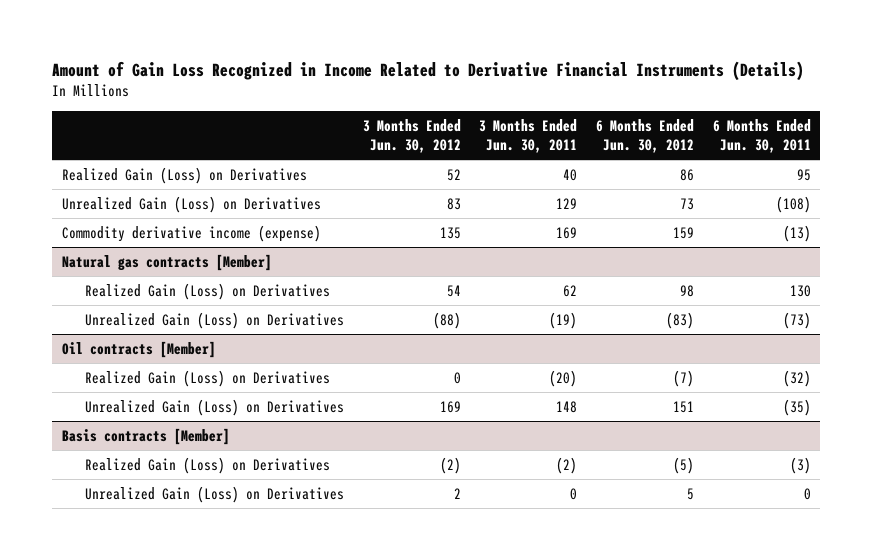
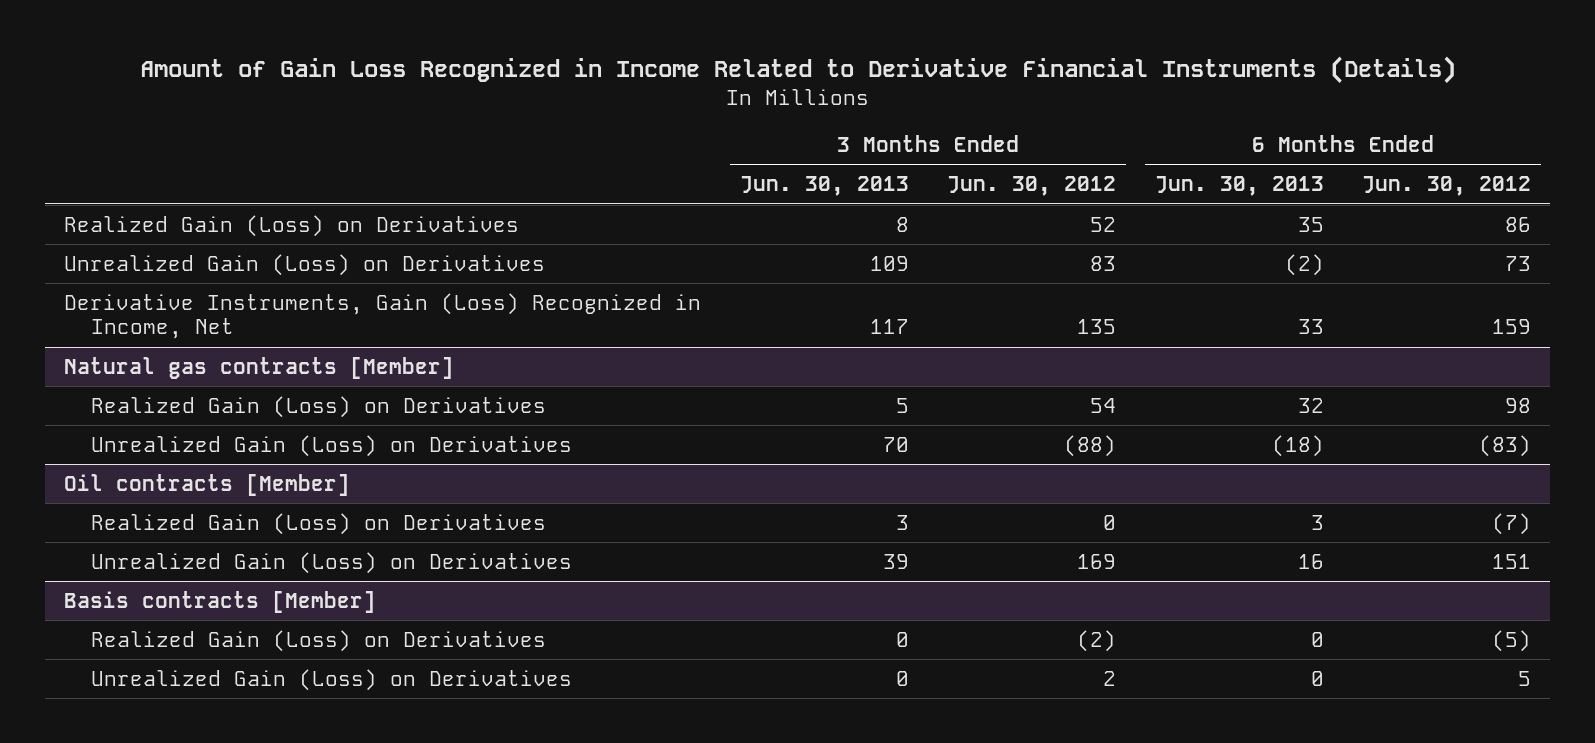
[479,119,578,153] 3 Months Ended Jun. 30, 2011 -> none
[712,119,811,153] 6 Months Ended Jun. 30, 2011 -> none
none -> [739,176,909,197] Jun. 30, 2013
none -> [1154,176,1324,197] Jun. 30, 2013
[61,224,321,242] Commodity derivative income (expense) -> [64,292,702,340] Derivative Instruments, Gain (Loss) Recognized in Income, Net

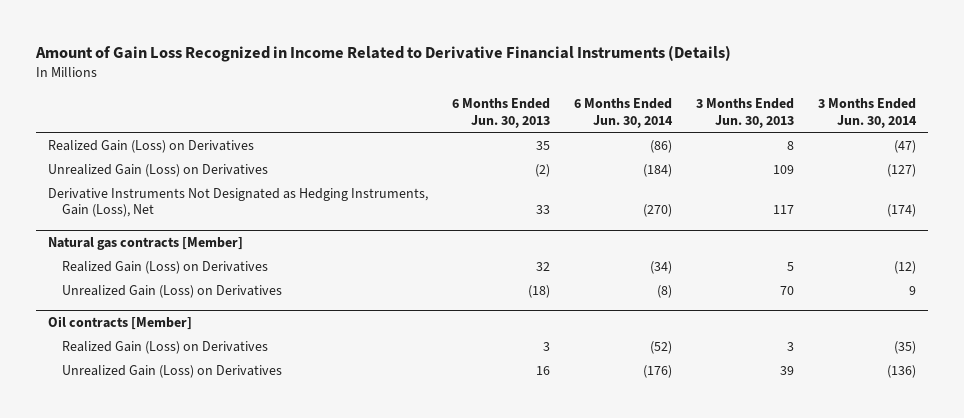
[947,176,1117,197] Jun. 30, 2012 -> none
[1362,176,1532,197] Jun. 30, 2012 -> none
none -> [574,98,674,128] 6 Months Ended Jun. 30, 2014
none -> [818,98,918,128] 3 Months Ended Jun. 30, 2014
[64,292,702,340] Derivative Instruments, Gain (Loss) Recognized in Income, Net -> [48,187,429,218] Derivative Instruments Not Designated as Hedging Instruments, Gain (Loss), Net
[64,590,377,613] Basis contracts [Member] -> none
[90,629,546,652] Realized Gain (Loss) on Derivatives -> none
[90,668,572,691] Unrealized Gain (Loss) on Derivatives -> none

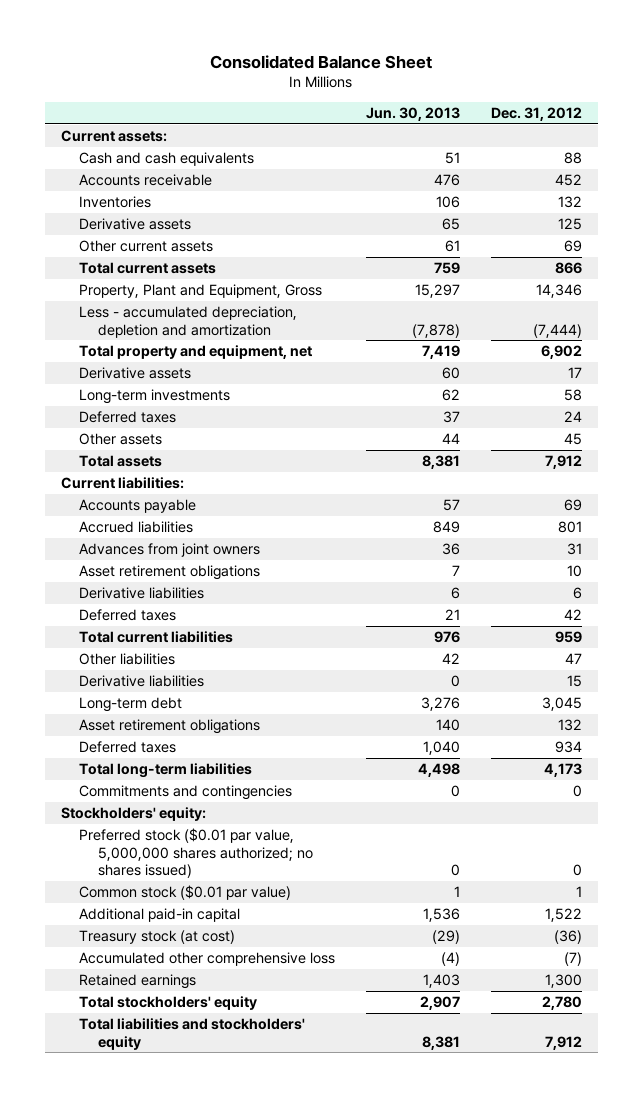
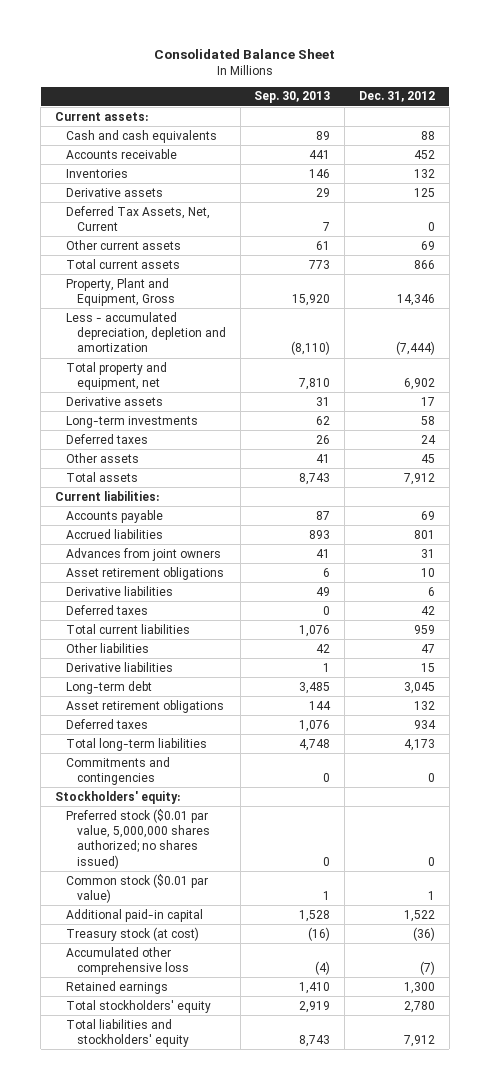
[366,107,461,122] Jun. 30, 2013 -> none
none -> [254,91,331,104] Sep. 30, 2013
none -> [65,205,210,231] Deferred Tax Assets, Net, Current

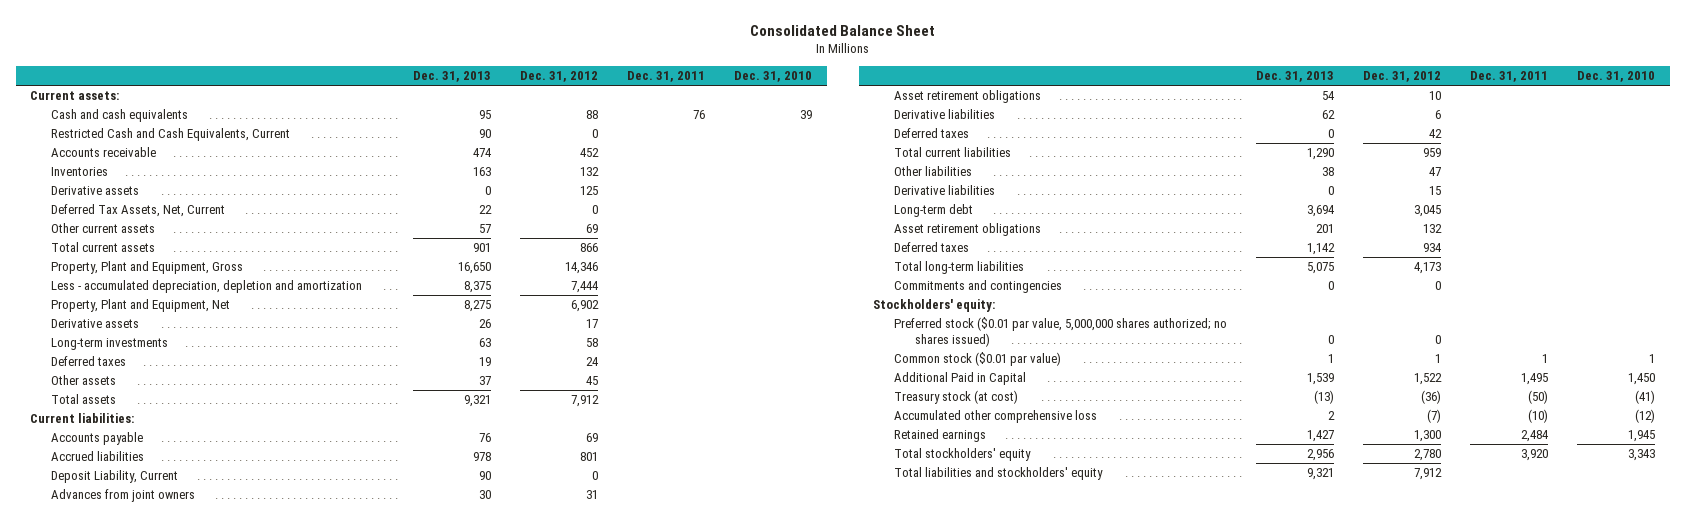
[254,91,331,104] Sep. 30, 2013 -> none
none -> [412,71,491,83] Dec. 31, 2013
none -> [626,71,705,83] Dec. 31, 2011
none -> [734,71,813,83] Dec. 31, 2010
none -> [50,128,290,142] Restricted Cash and Cash Equivalents, Current
[395,341,435,356] (7,444) -> [570,281,599,294] 7,444
[65,361,167,390] Total property and equipment, net -> [50,299,230,313] Property, Plant and Equipment, Net
none -> [50,470,178,484] Deposit Liability, Current
[65,908,203,922] Additional paid-in capital -> [893,372,1026,386] Additional Paid in Capital

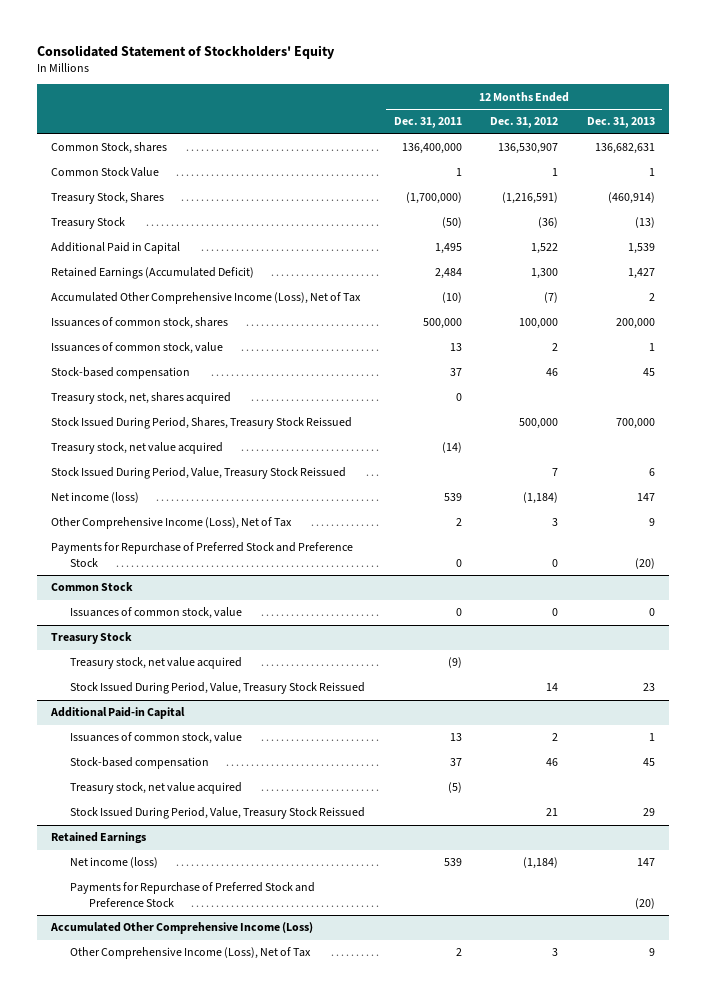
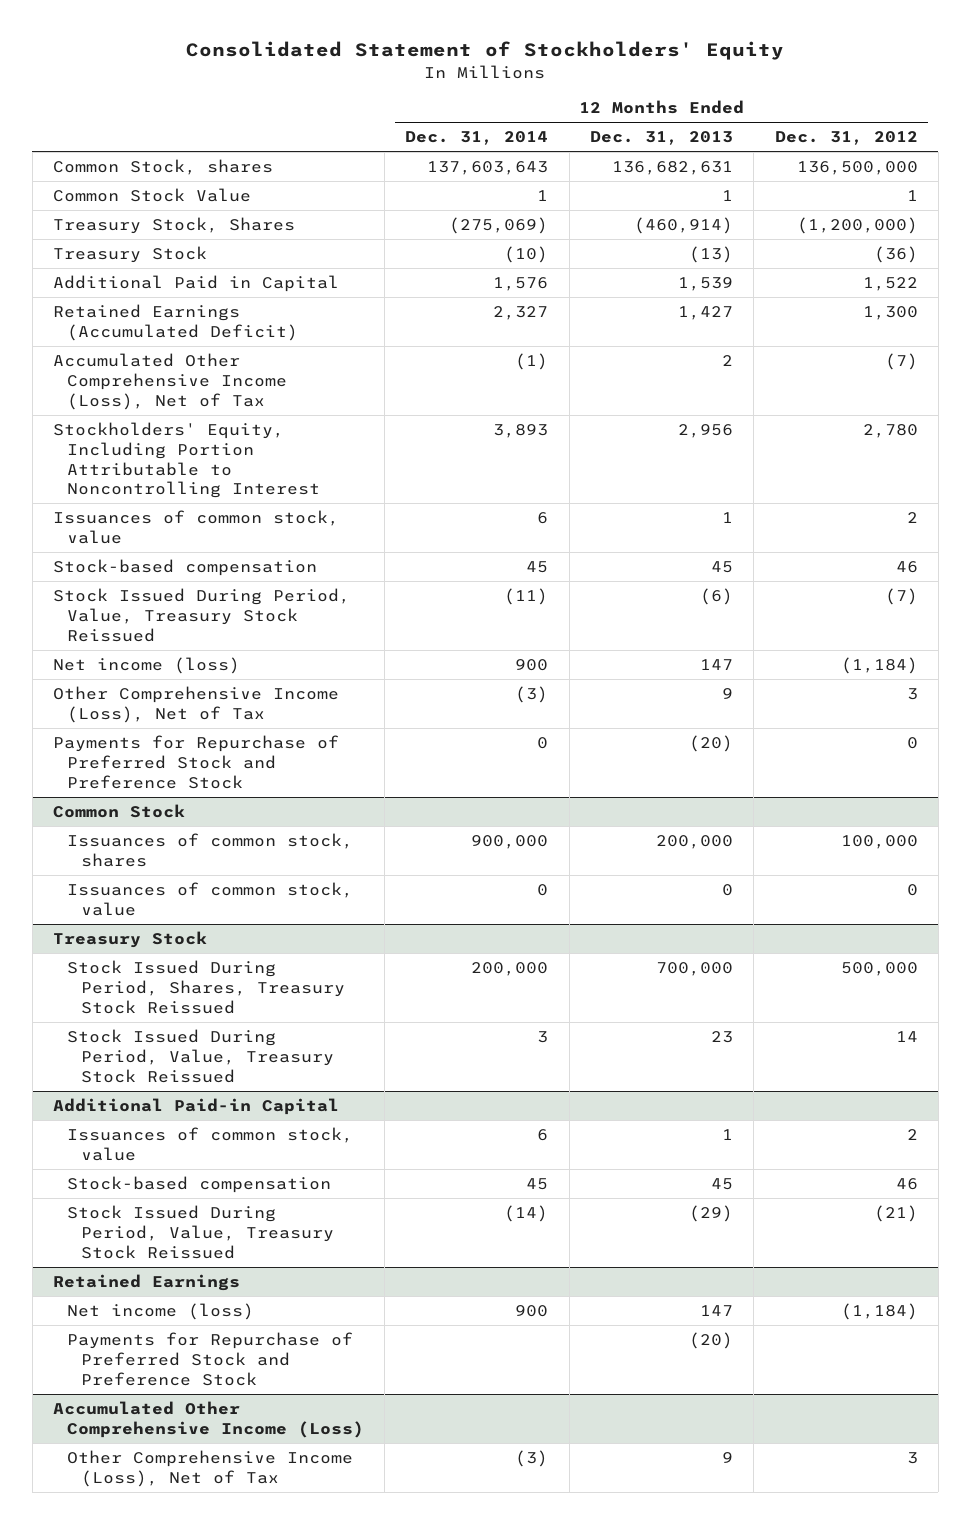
[393,117,462,129] Dec. 31, 2011 -> none
none -> [405,131,549,146] Dec. 31, 2014
[498,143,559,155] 136,530,907 -> [796,160,918,175] 136,500,000
[502,192,559,205] (1,216,591) -> [796,216,918,234] (1,200,000)
[51,317,229,330] Issuances of common stock, shares -> none
none -> [52,421,320,499] Stockholders' Equity, Including Portion Attributable to Noncontrolling Interest
[51,392,232,405] Treasury stock, net, shares acquired -> none
[51,417,353,430] Stock Issued During Period, Shares, Treasury Stock Reissued -> none
[51,442,224,455] Treasury stock, net value acquired -> none
[552,468,559,477] 7 -> [884,587,918,605] (7)
[648,468,655,477] 6 -> [700,587,734,605] (6)
none -> [66,832,353,867] Issuances of common stock, shares
[69,657,242,670] Treasury stock, net value acquired -> none
none -> [66,959,345,1014] Stock Issued During Period, Shares, Treasury Stock Reissued
[69,782,242,795] Treasury stock, net value acquired -> none
[546,808,559,817] 21 -> [873,1204,918,1222] (21)
[642,808,655,817] 29 -> [689,1204,734,1222] (29)

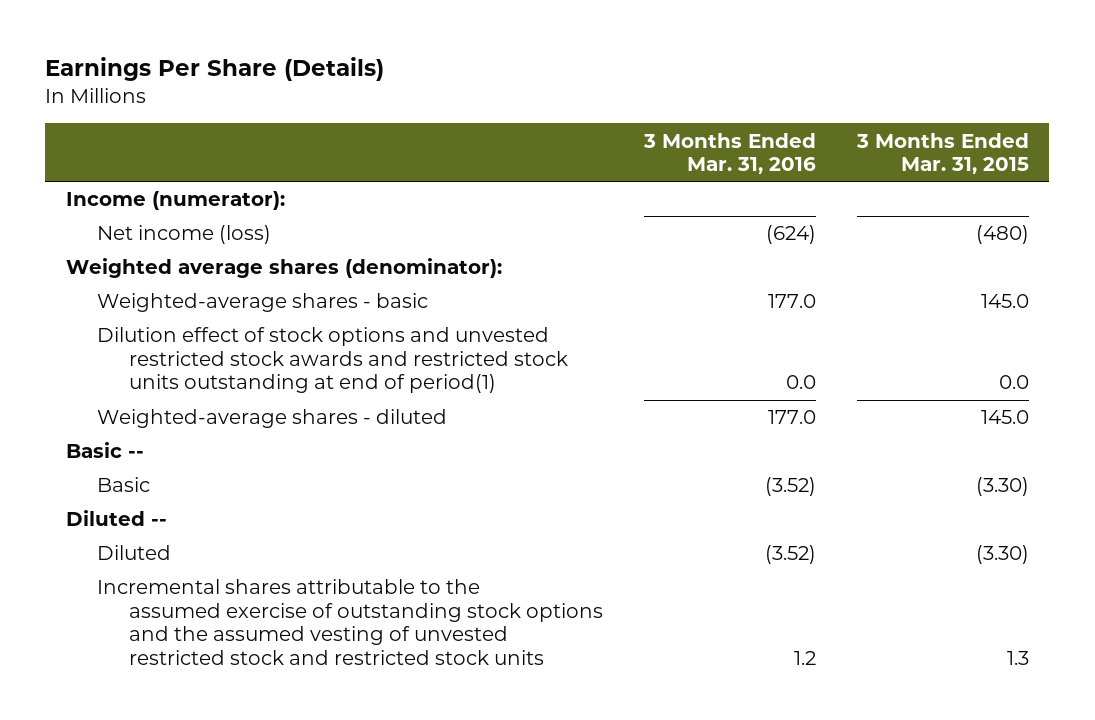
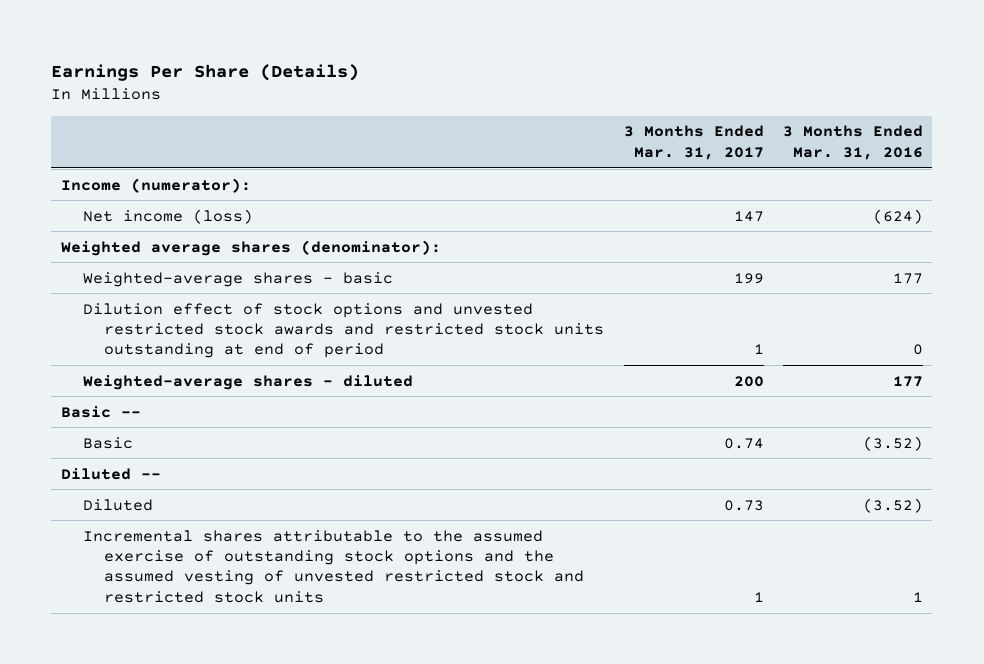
[855,132,1029,175] 3 Months Ended Mar. 31, 2015 -> none
none -> [623,125,764,160] 3 Months Ended Mar. 31, 2017
[767,294,816,309] 177.0 -> [892,272,923,284] 177
[97,327,568,394] Dilution effect of stock options and unvested restricted stock awards and restricted stock units outstanding at end of period(1) -> [82,302,605,359] Dilution effect of stock options and unvested restricted stock awards and restricted stock units outstanding at end of period
[785,375,816,390] 0.0 -> [912,344,923,356] 0
[767,410,816,425] 177.0 -> [892,375,923,387] 177
[793,651,816,666] 1.2 -> [912,591,923,602] 1

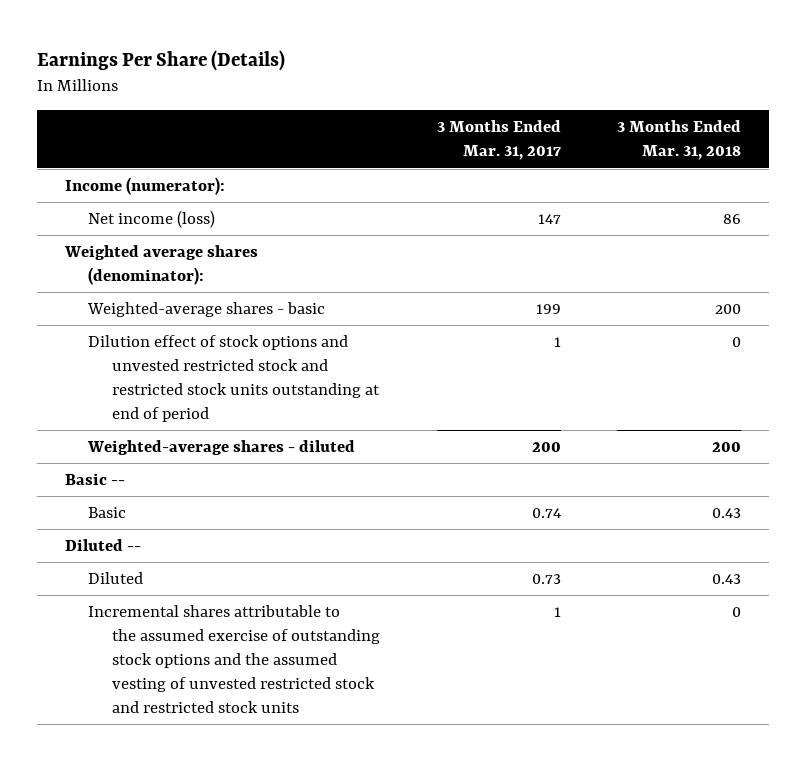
[782,125,923,160] 3 Months Ended Mar. 31, 2016 -> none
none -> [616,120,741,161] 3 Months Ended Mar. 31, 2018
[82,302,605,359] Dilution effect of stock options and unvested restricted stock awards and restricted stock units outstanding at end of period -> [88,334,381,423] Dilution effect of stock options and unvested restricted stock and restricted stock units outstanding at end of period

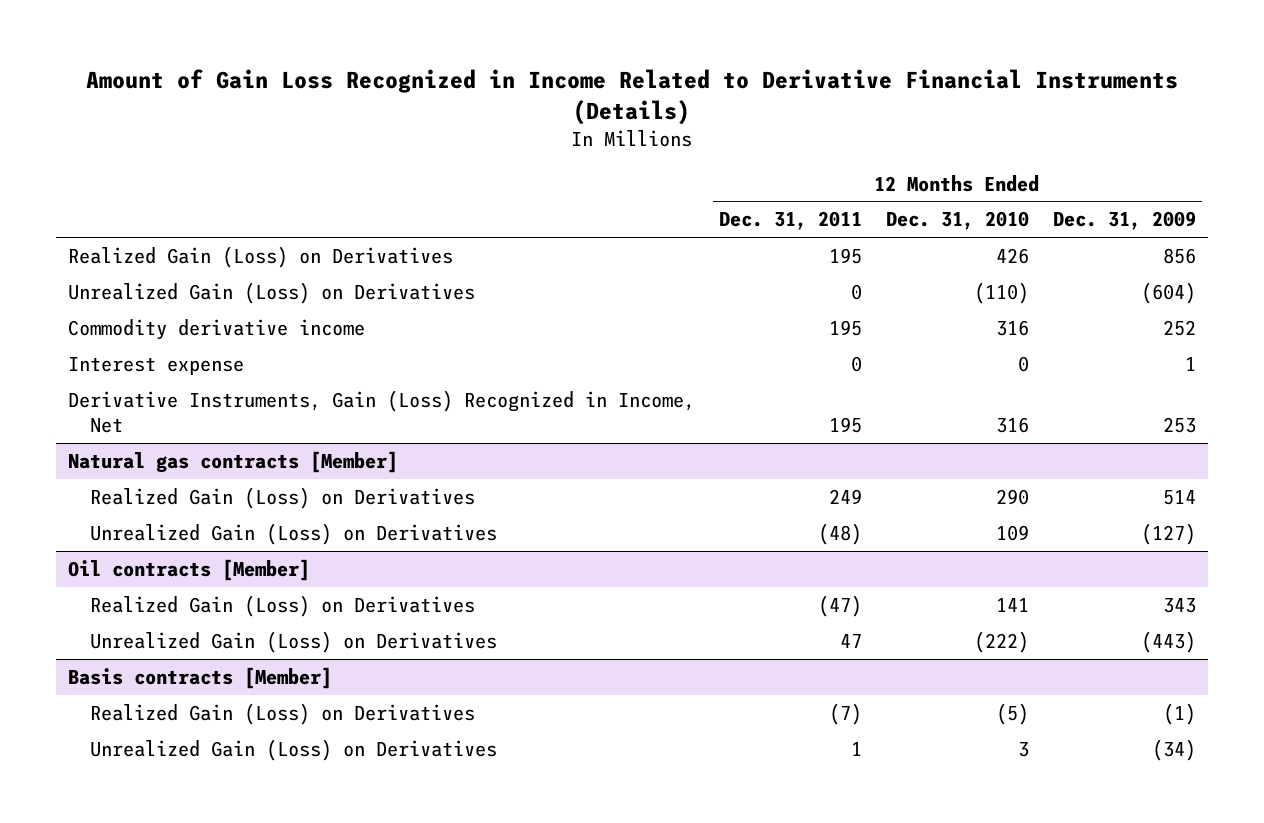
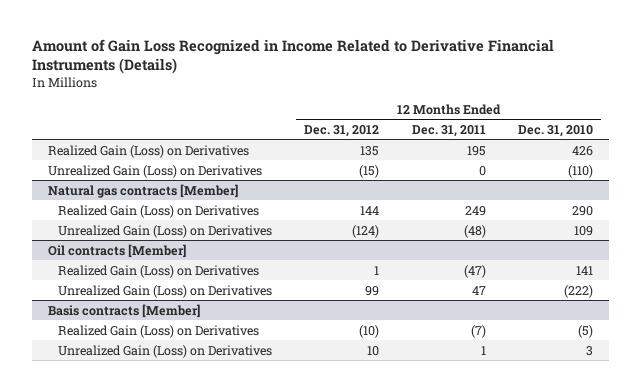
[1052,211,1196,231] Dec. 31, 2009 -> none
none -> [304,124,380,137] Dec. 31, 2012
[68,318,366,340] Commodity derivative income -> none
[68,356,245,375] Interest expense -> none
[68,389,696,434] Derivative Instruments, Gain (Loss) Recognized in Income, Net -> none

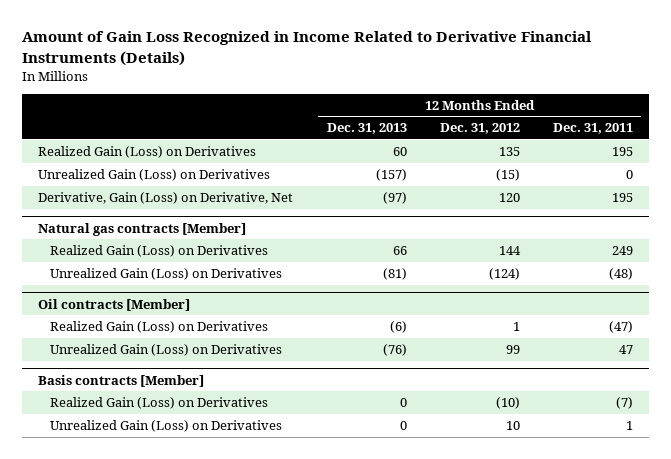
[518,124,594,137] Dec. 31, 2010 -> none
none -> [326,123,407,135] Dec. 31, 2013
none -> [38,191,294,204] Derivative, Gain (Loss) on Derivative, Net

